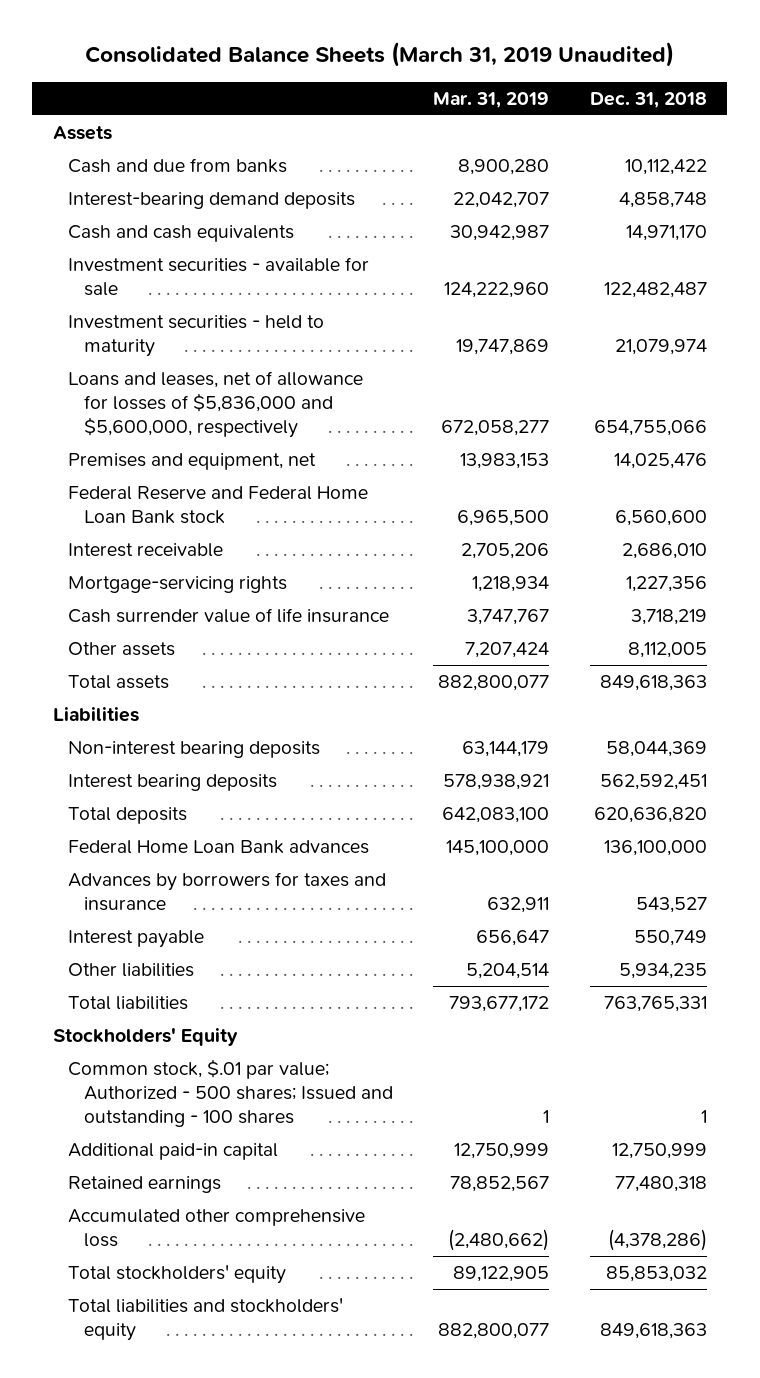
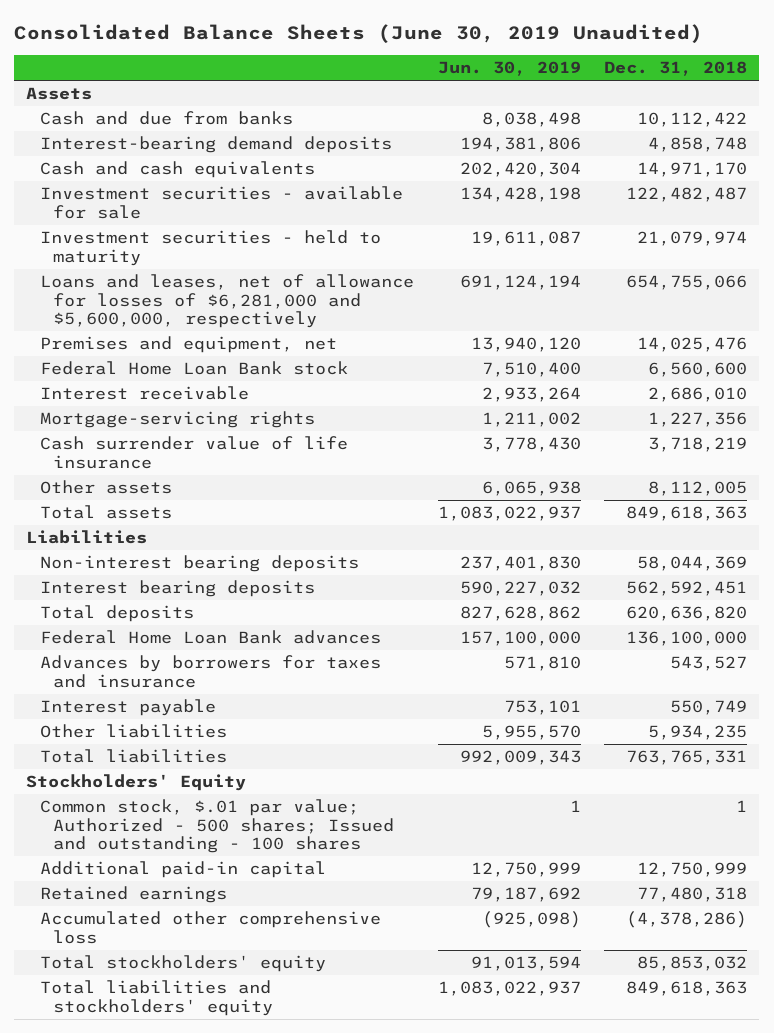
[84,42,674,68] Consolidated Balance Sheets (March 31, 2019 Unaudited) -> [14,23,704,43] Consolidated Balance Sheets (June 30, 2019 Unaudited)
[433,91,550,108] Mar. 31, 2019 -> none
none -> [437,61,581,77] Jun. 30, 2019
[68,371,364,439] Loans and leases, net of allowance for losses of $5,836,000 and $5,600,000, respectively -> [39,274,414,329] Loans and leases, net of allowance for losses of $6,281,000 and $5,600,000, respectively
[68,486,369,525] Federal Reserve and Federal Home Loan Bank stock -> [39,361,348,376] Federal Home Loan Bank stock

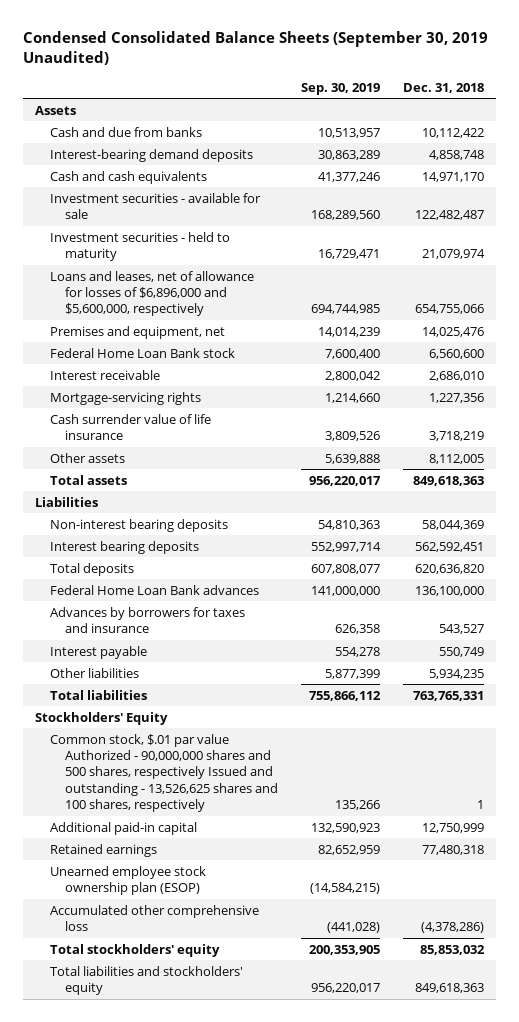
[14,23,704,43] Consolidated Balance Sheets (June 30, 2019 Unaudited) -> [23,31,489,66] Condensed Consolidated Balance Sheets (September 30, 2019 Unaudited)
[437,61,581,77] Jun. 30, 2019 -> none
none -> [301,82,381,95] Sep. 30, 2019
[39,274,414,329] Loans and leases, net of allowance for losses of $6,281,000 and $5,600,000, respectively -> [49,270,254,317] Loans and leases, net of allowance for losses of $6,896,000 and $5,600,000, respectively
[39,799,395,854] Common stock, $.01 par value; Authorized - 500 shares; Issued and outstanding - 100 shares -> [49,733,279,813] Common stock, $.01 par value Authorized - 90,000,000 shares and 500 shares, respectively Issued and outstanding - 13,526,625 shares and 100 shares, respectively
none -> [49,865,206,896] Unearned employee stock ownership plan (ESOP)

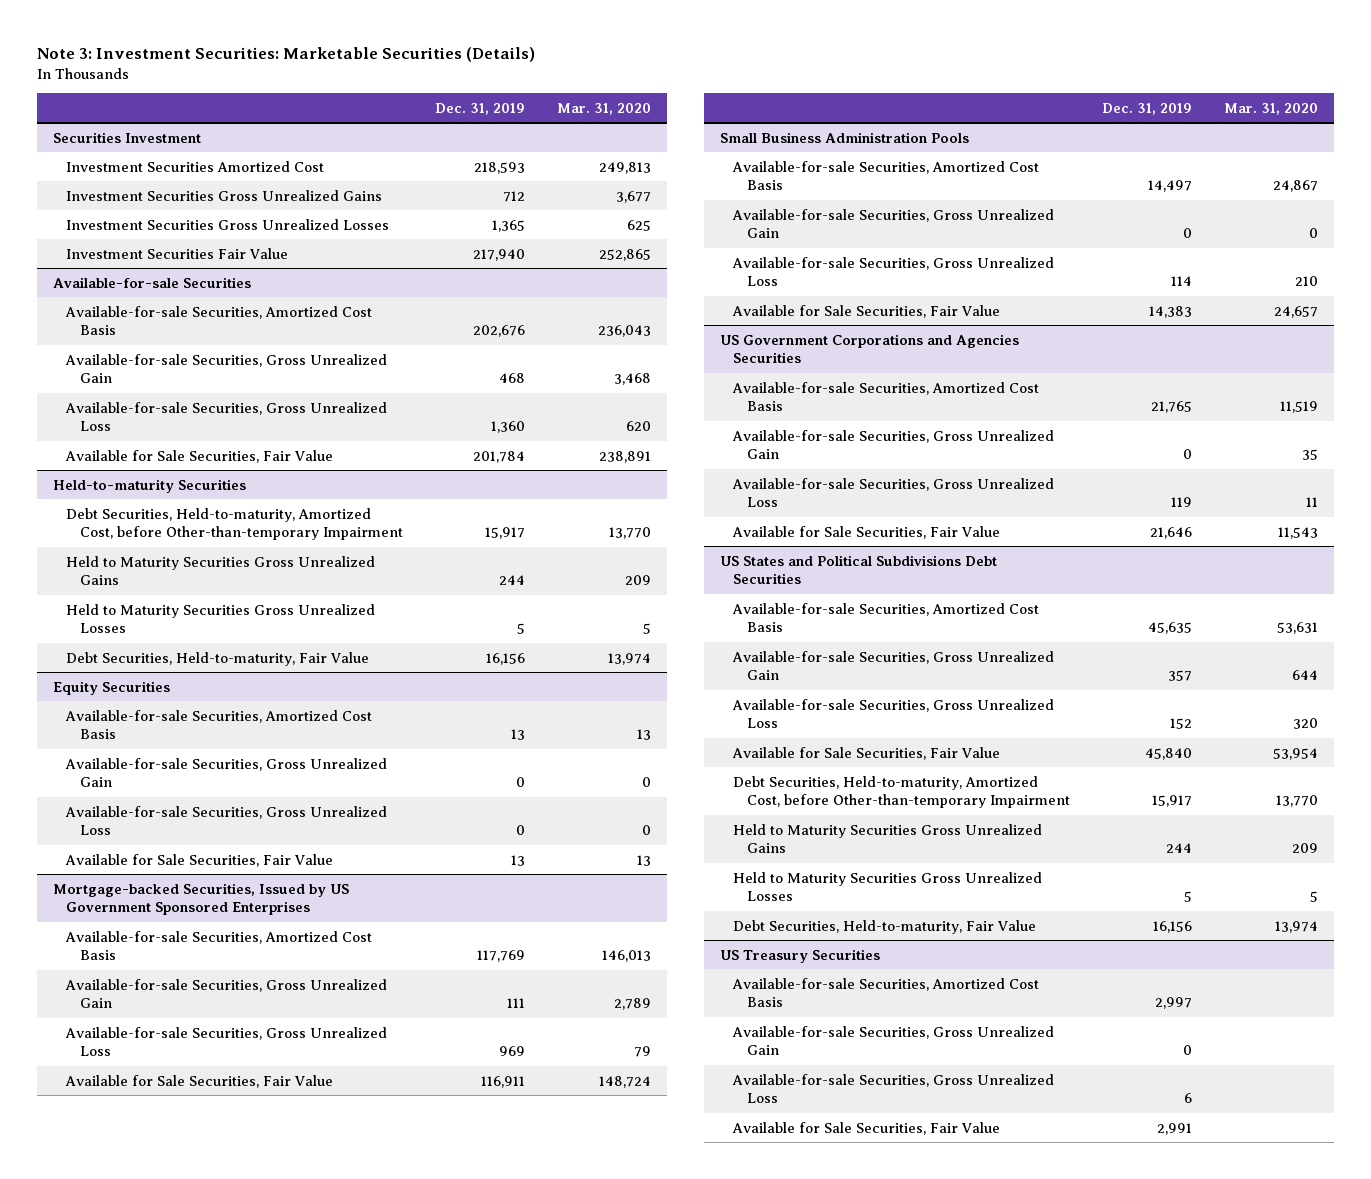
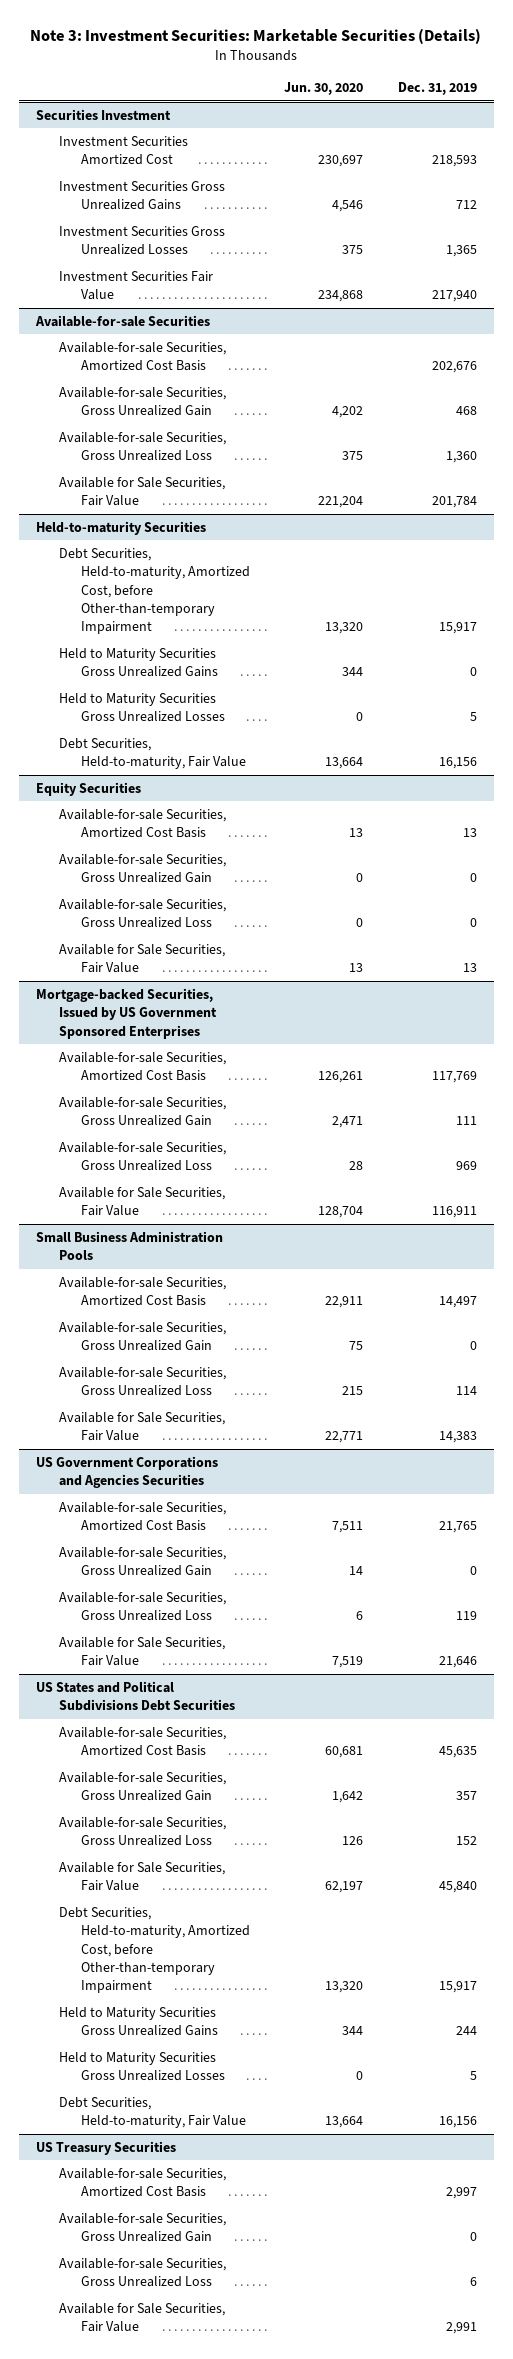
[557,102,652,115] Mar. 31, 2020 -> none
none -> [284,82,364,96] Jun. 30, 2020
[499,575,526,586] 244 -> [469,667,477,677] 0

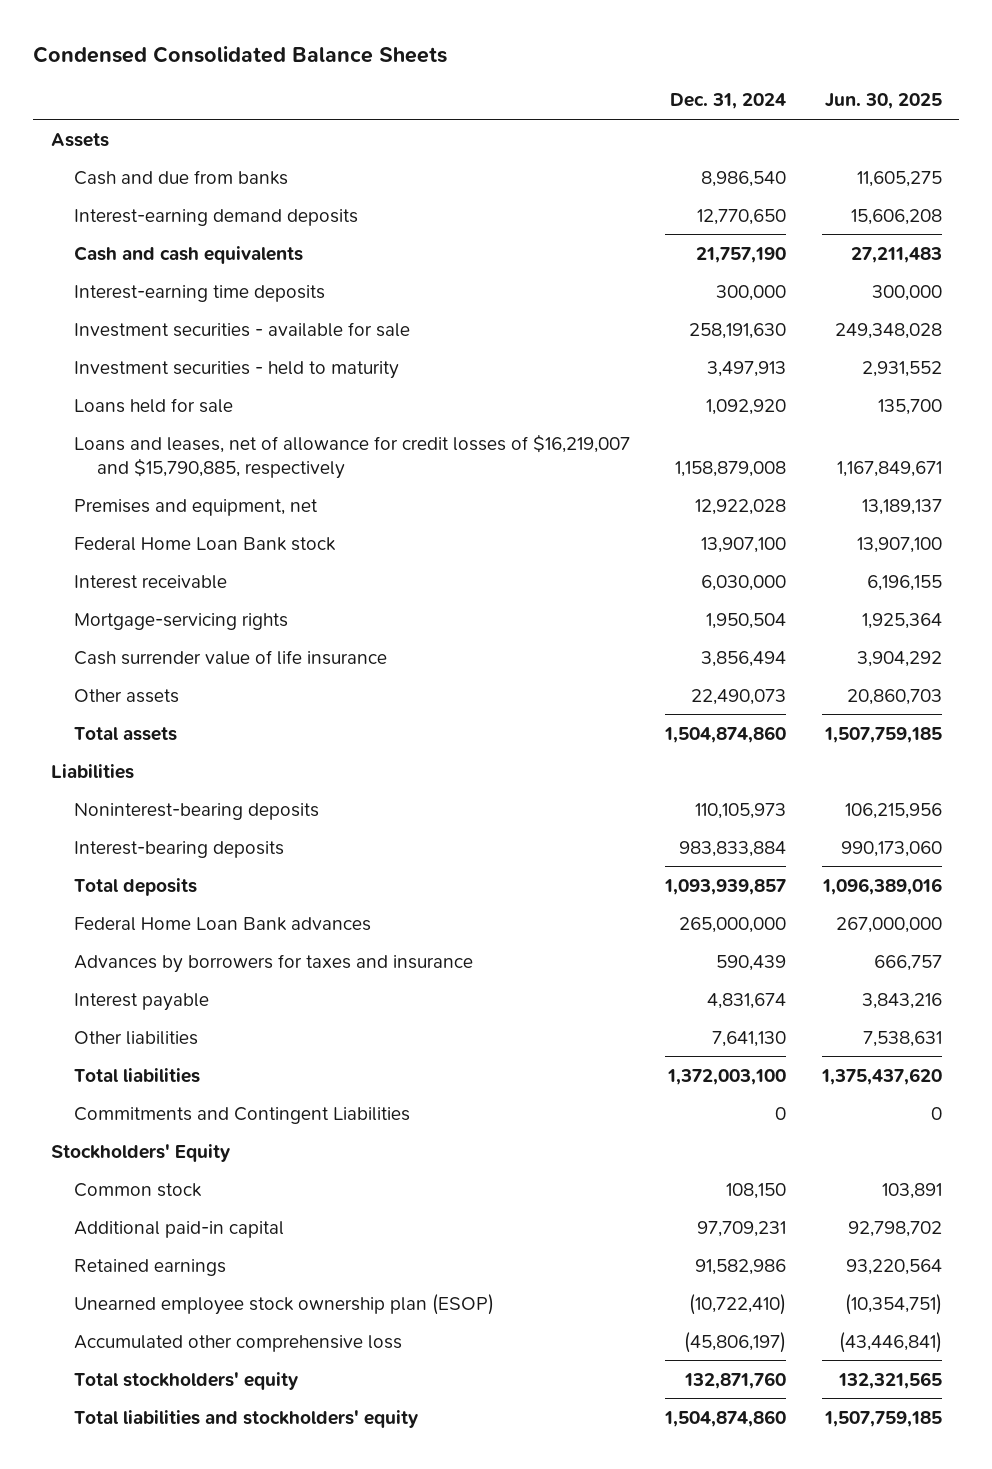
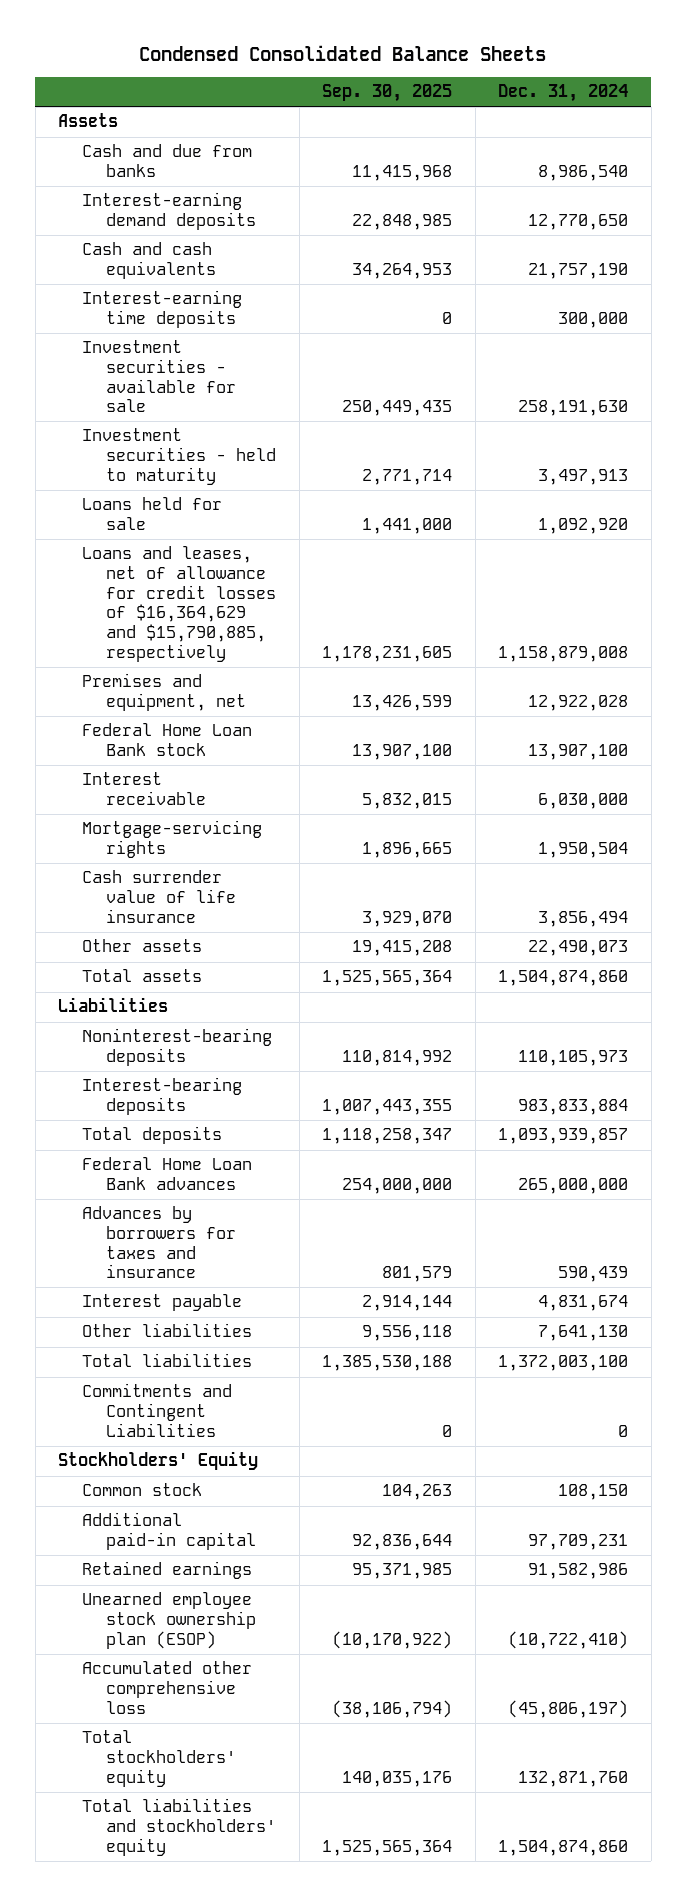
[824,93,942,110] Jun. 30, 2025 -> none
none -> [322,84,453,103] Sep. 30, 2025
[73,433,630,479] Loans and leases, net of allowance for credit losses of $16,219,007 and $15,790,885, respectively -> [82,546,277,662] Loans and leases, net of allowance for credit losses of $16,364,629 and $15,790,885, respectively

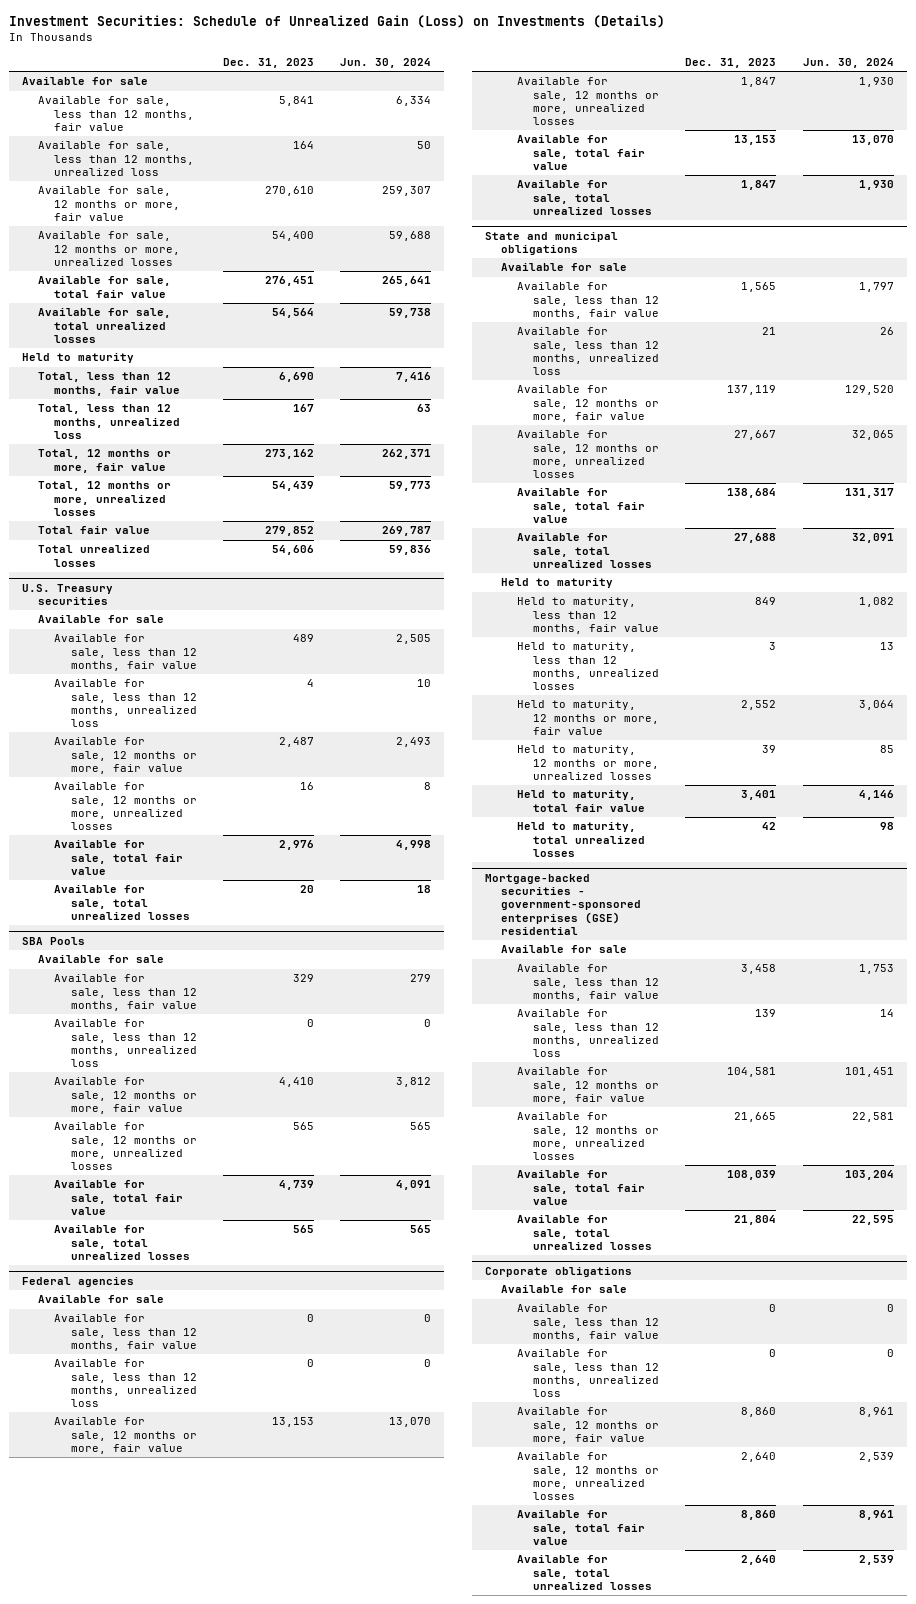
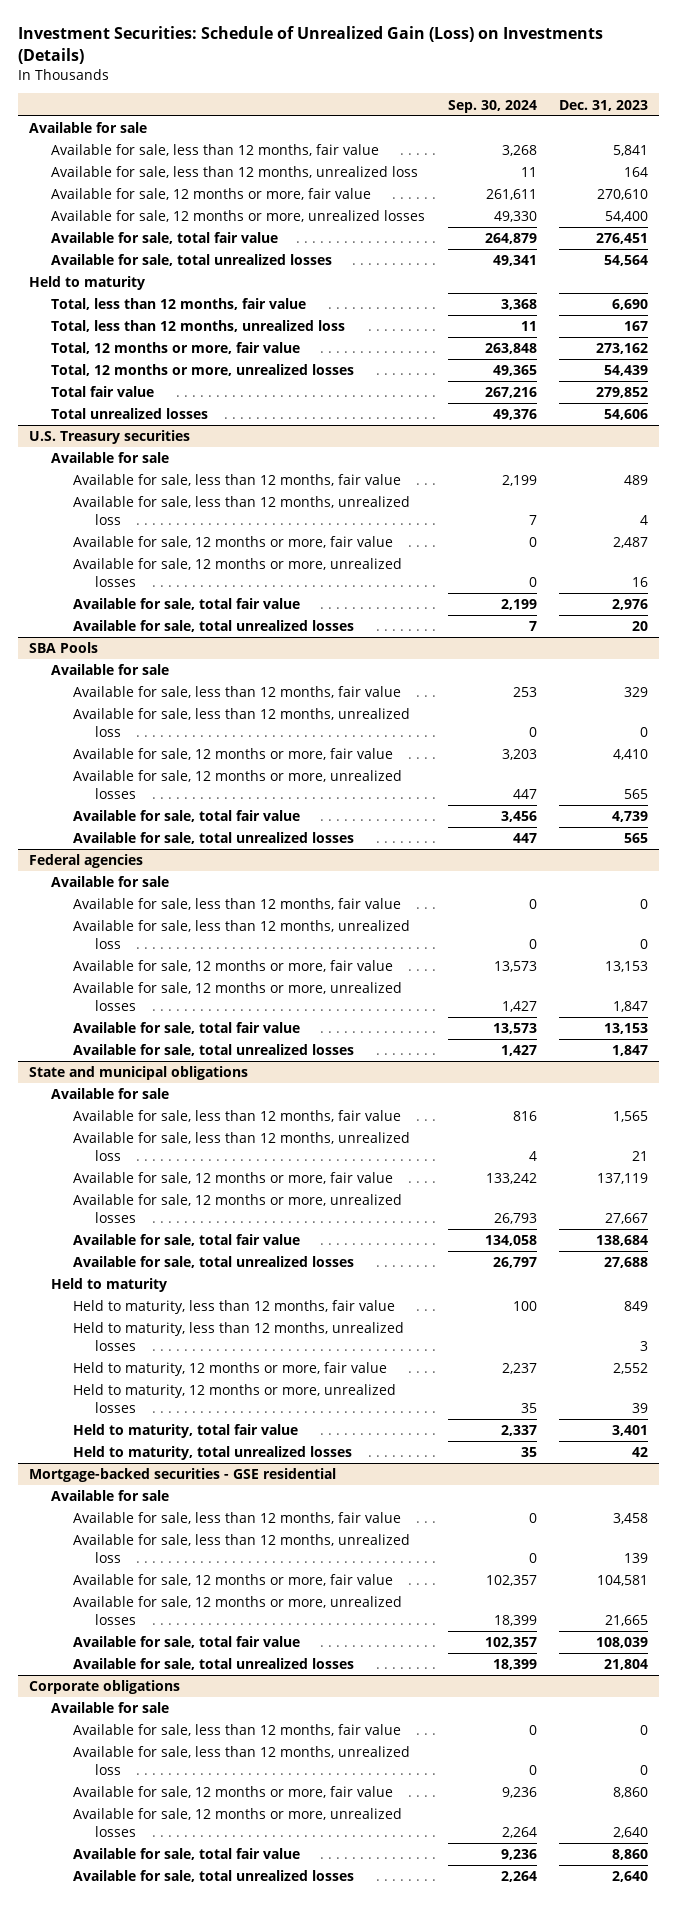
[340,57,432,68] Jun. 30, 2024 -> none
none -> [447,99,537,113] Sep. 30, 2024
[485,873,642,935] Mortgage-backed securities - government-sponsored enterprises (GSE) residential -> [28,1468,336,1483] Mortgage-backed securities - GSE residential

